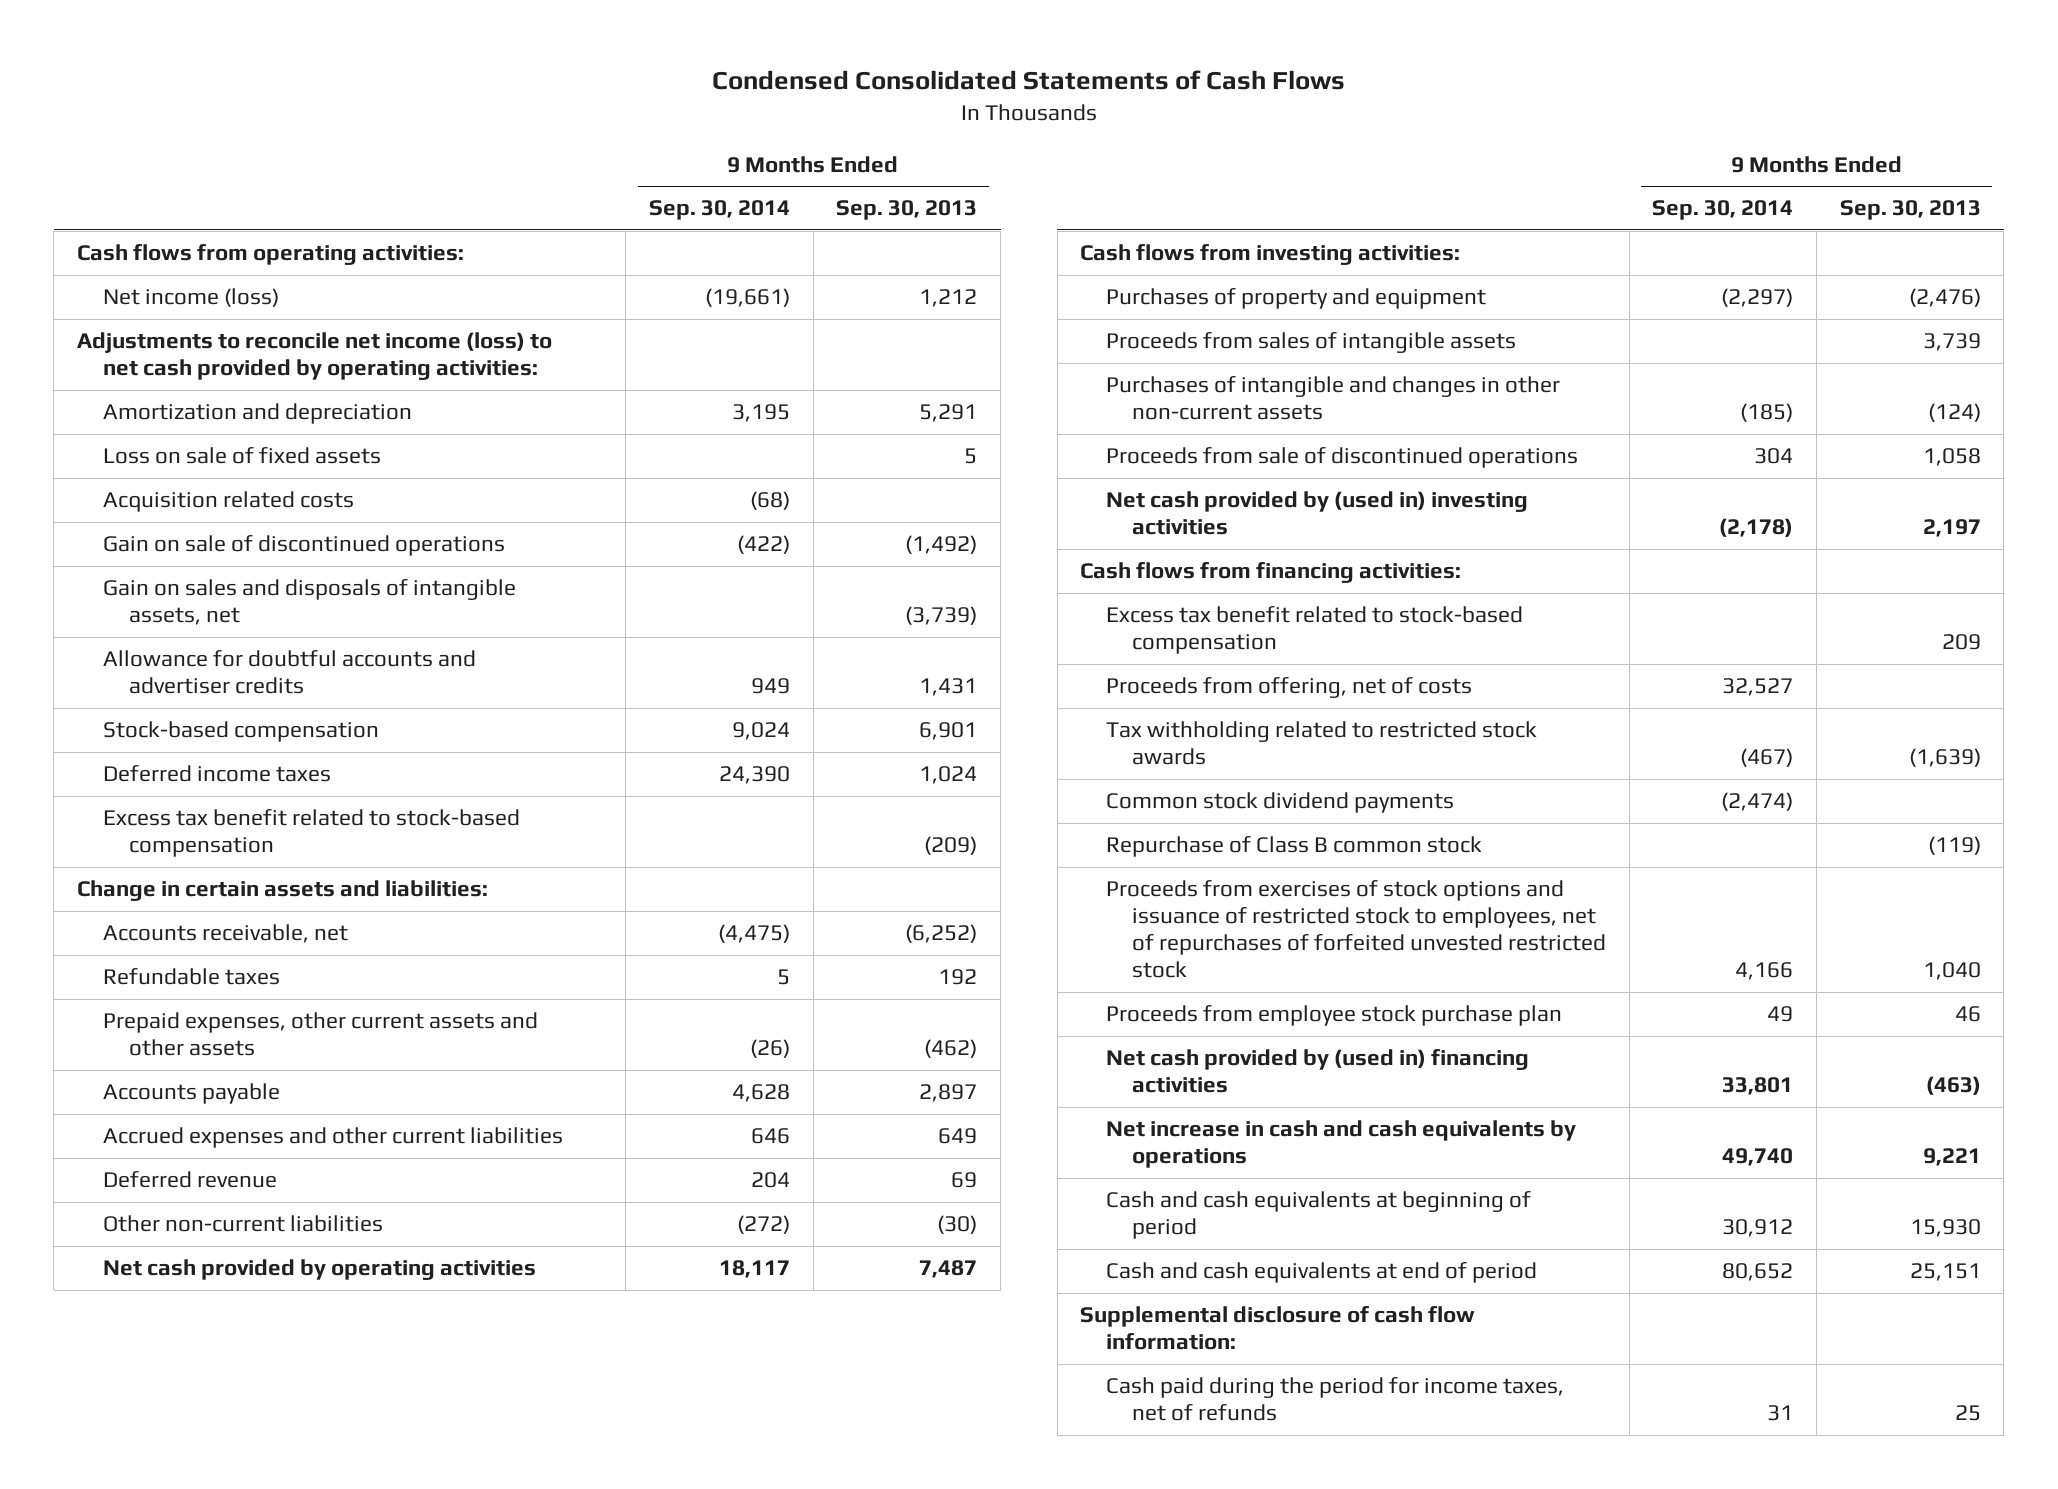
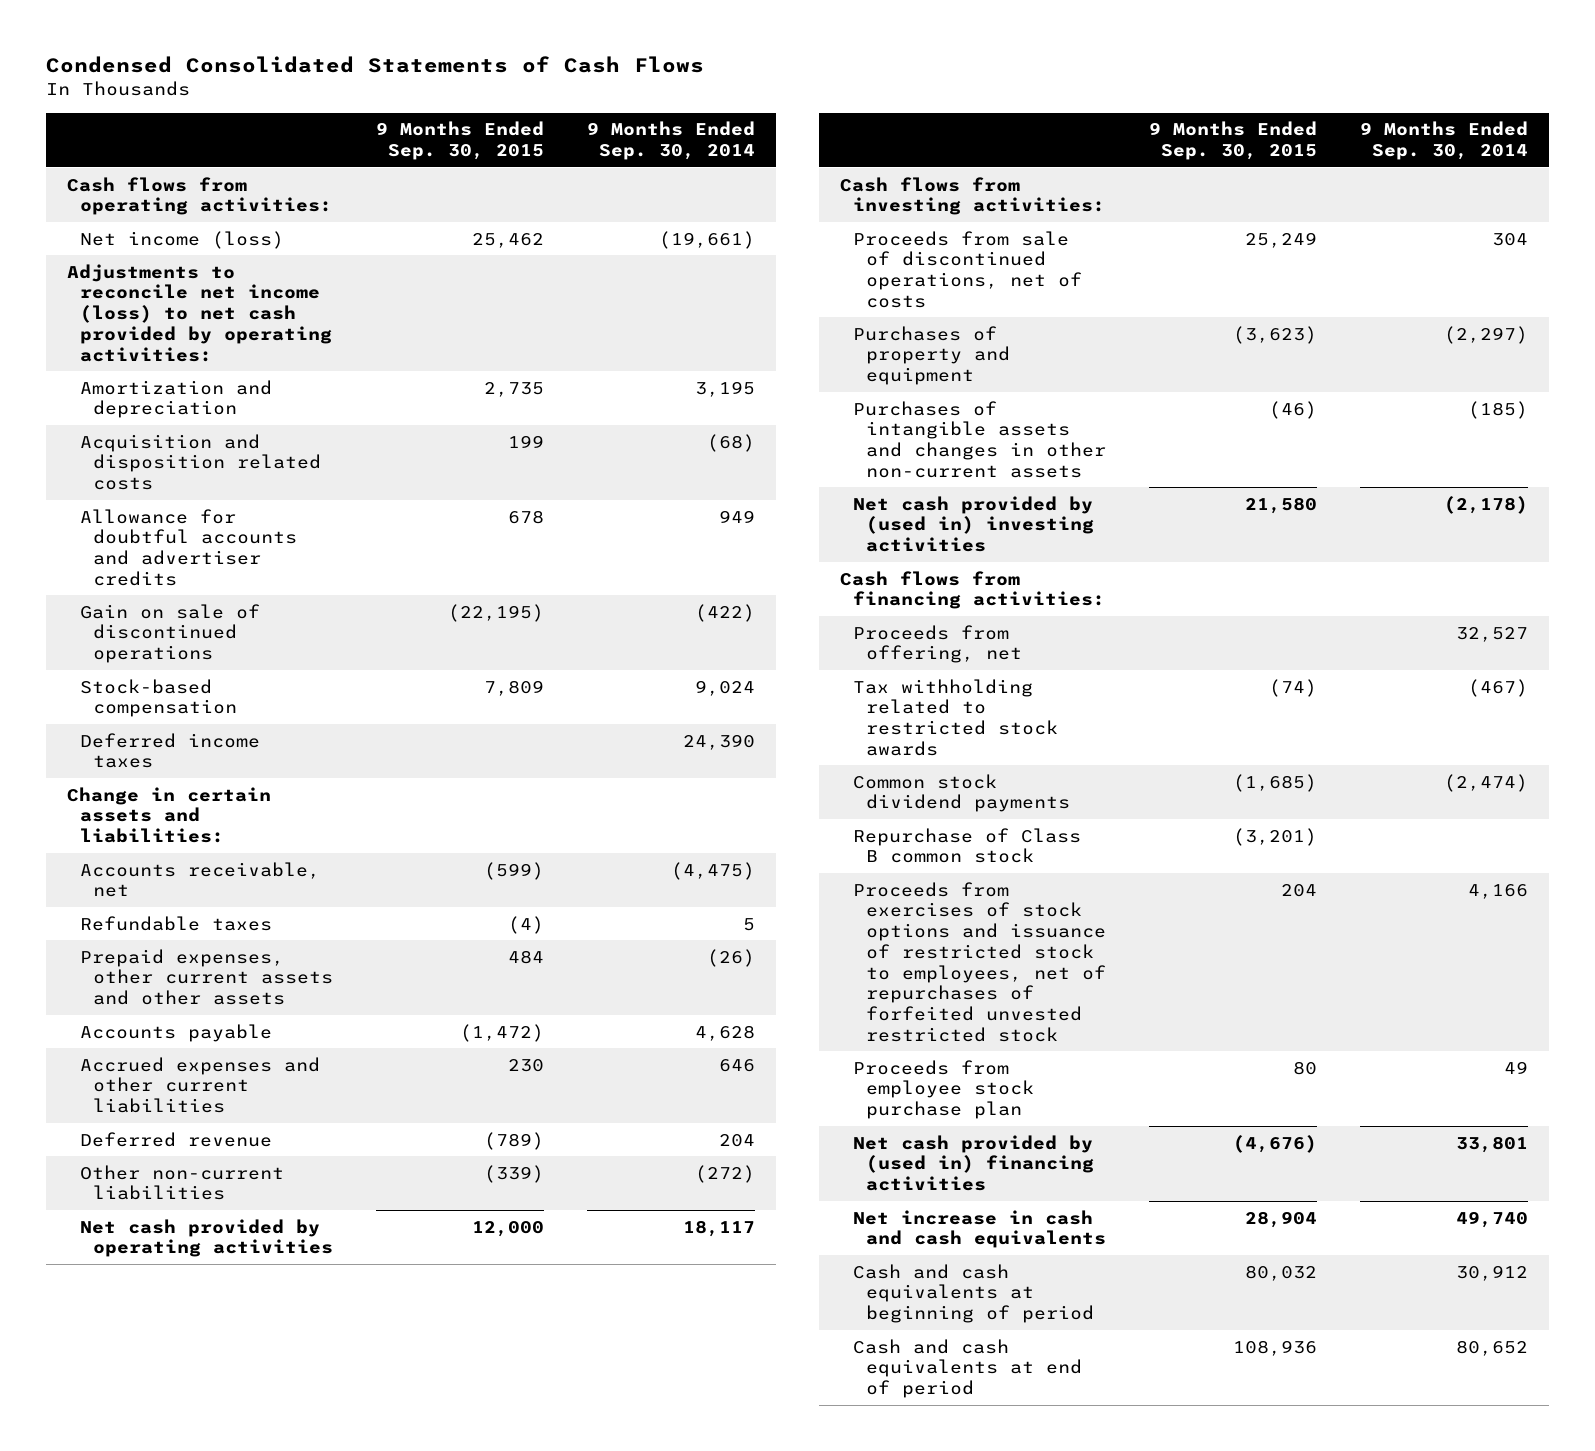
[836,200,978,221] Sep. 30, 2013 -> none
none -> [375,121,544,160] 9 Months Ended Sep. 30, 2015
[102,447,381,465] Loss on sale of fixed assets -> none
[102,579,516,626] Gain on sales and disposals of intangible assets, net -> none
[102,491,354,513] Acquisition related costs -> [80,433,321,491] Acquisition and disposition related costs
[102,535,505,557] Gain on sale of discontinued operations -> [80,603,261,664] Gain on sale of discontinued operations
[102,809,520,858] Excess tax benefit related to stock-based compensation -> none
none -> [853,230,1082,308] Proceeds from sale of discontinued operations, net of costs
[1106,332,1517,354] Proceeds from sales of intangible assets -> none
[1106,447,1579,469] Proceeds from sale of discontinued operations -> none
[1106,376,1561,421] Purchases of intangible and changes in other non-current assets -> [853,400,1106,478] Purchases of intangible assets and changes in other non-current assets
[1106,606,1524,655] Excess tax benefit related to stock-based compensation -> none
[1106,677,1473,699] Proceeds from offering, net of costs -> [853,624,1022,664] Proceeds from offering, net
[1106,1120,1577,1169] Net increase in cash and cash equivalents by operations -> [853,1209,1106,1249] Net increase in cash and cash equivalents
[1080,1306,1476,1351] Supplemental disclosure of cash flow information: -> none
[1106,1377,1565,1422] Cash paid during the period for income taxes, net of refunds -> none

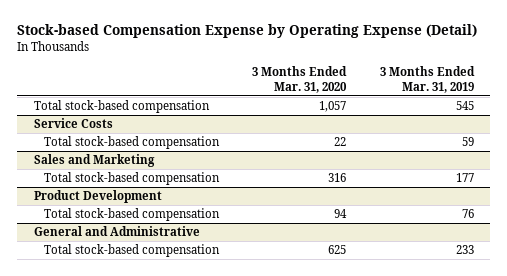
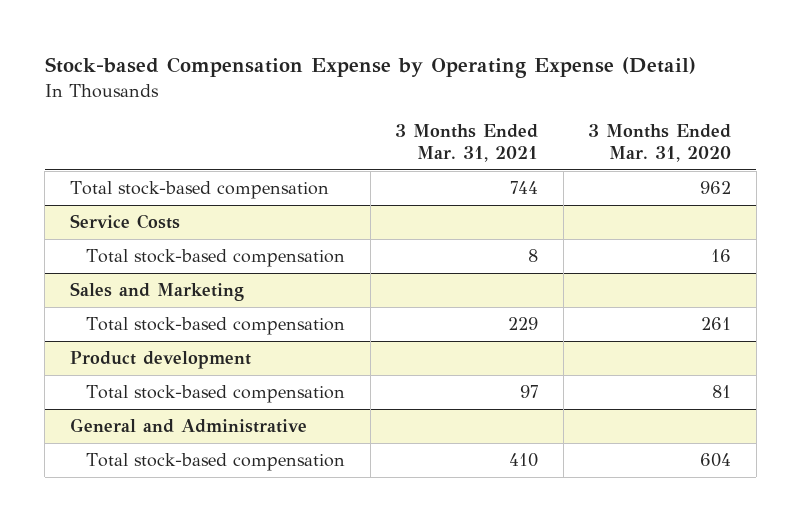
[379,66,475,93] 3 Months Ended Mar. 31, 2019 -> none
none -> [395,124,539,163] 3 Months Ended Mar. 31, 2021
[319,101,347,113] 1,057 -> [700,181,732,195] 962
[334,137,347,147] 22 -> [711,249,732,263] 16
[328,173,347,183] 316 -> [701,317,732,331] 261
[33,190,162,204] Product Development -> [69,351,251,370] Product development
[334,209,348,219] 94 -> [712,385,732,399] 81
[328,245,347,255] 625 -> [700,453,732,468] 604

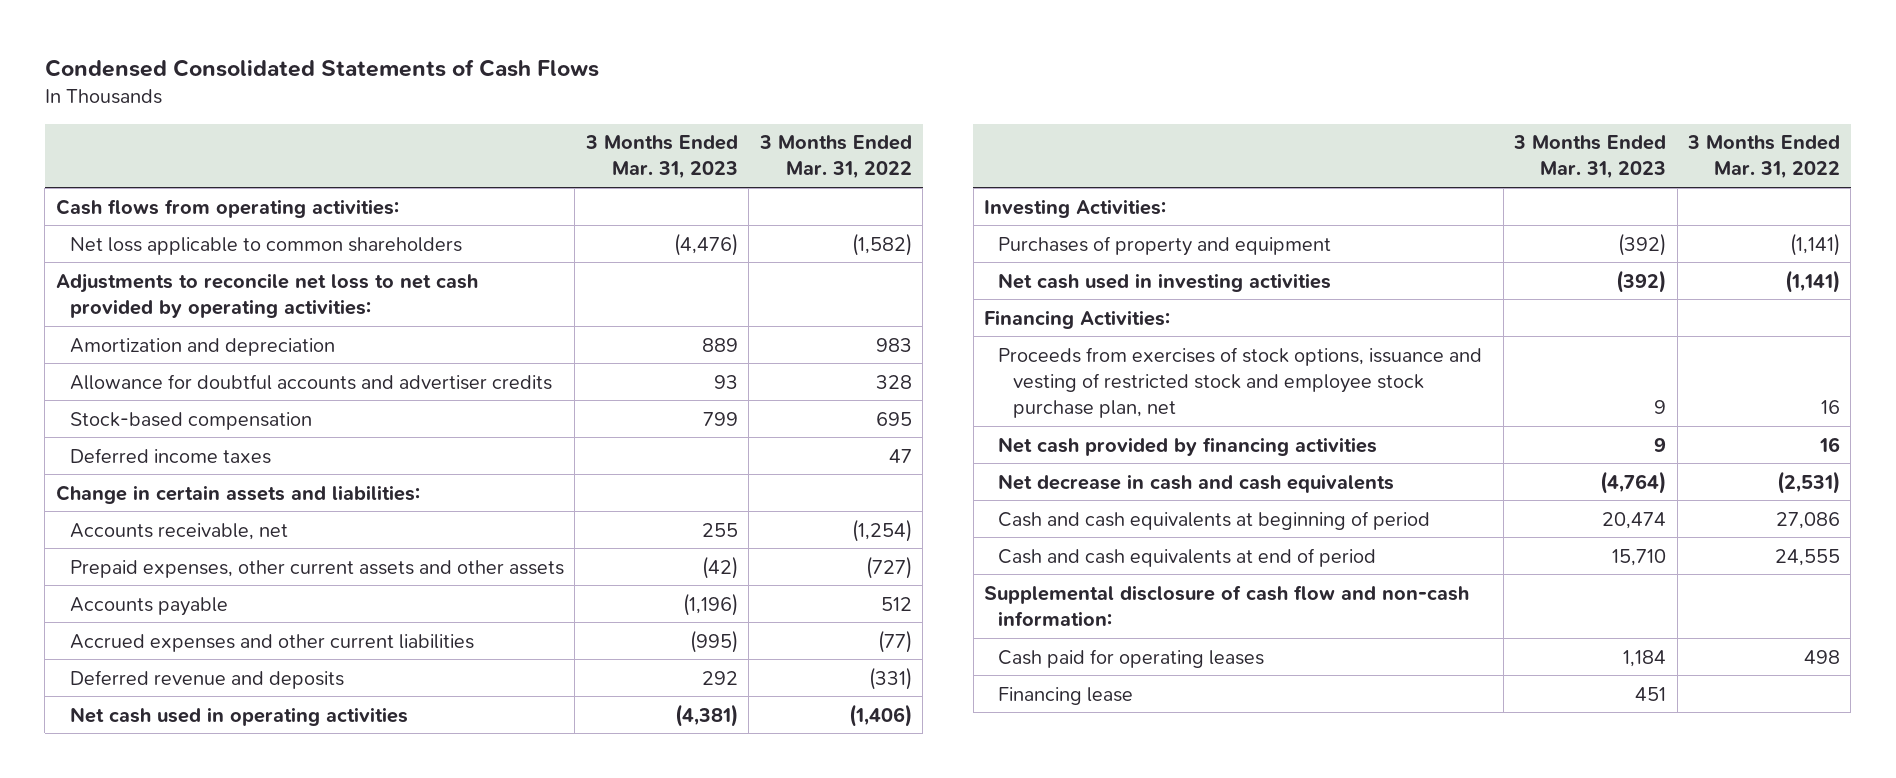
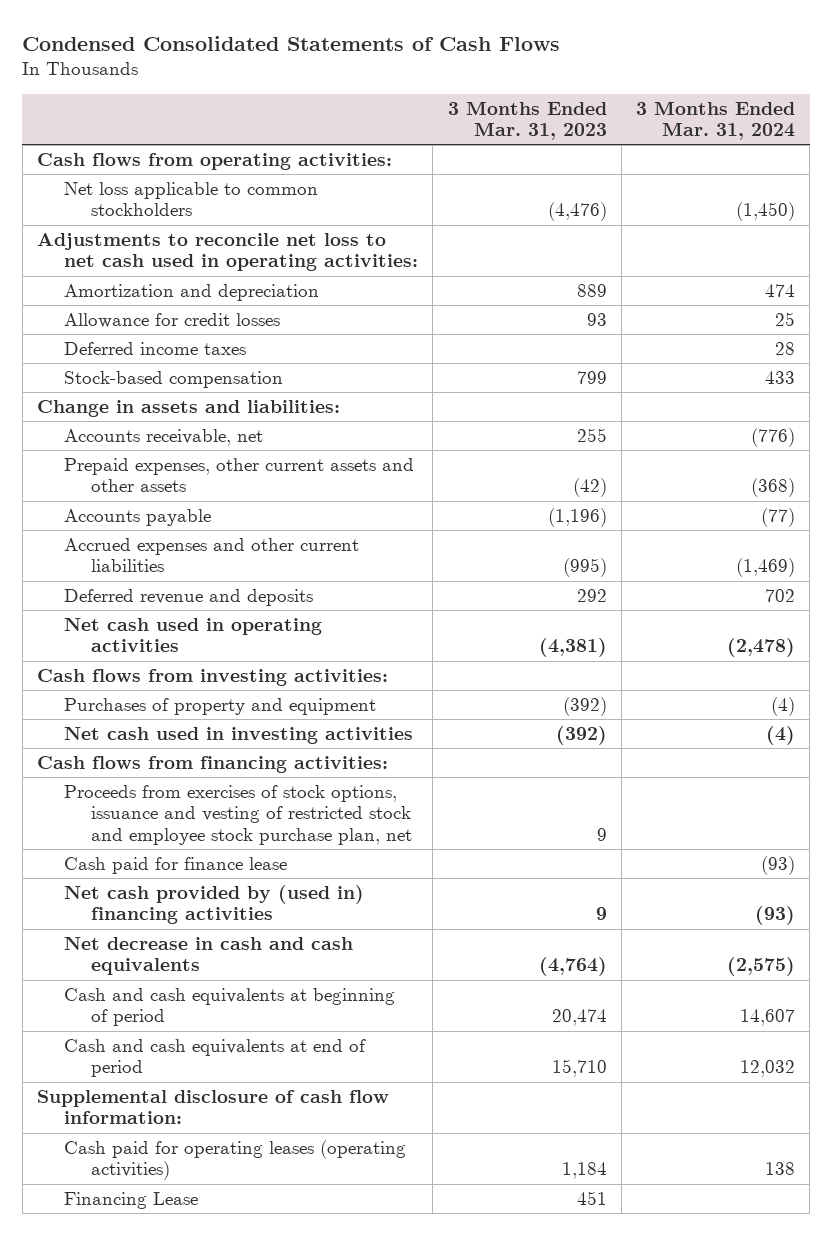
[758,135,912,180] 3 Months Ended Mar. 31, 2022 -> none
none -> [636,100,796,140] 3 Months Ended Mar. 31, 2024
[70,236,463,255] Net loss applicable to common shareholders -> [64,182,319,217] Net loss applicable to common stockholders
[55,272,478,318] Adjustments to reconcile net loss to net cash provided by operating activities: -> [36,233,419,272] Adjustments to reconcile net loss to net cash used in operating activities:
[70,373,553,390] Allowance for doubtful accounts and advertiser credits -> none
none -> [64,313,281,329] Allowance for credit losses
[70,411,313,430] Stock-based compensation -> [64,371,284,389] Stock-based compensation
[55,484,420,504] Change in certain assets and liabilities: -> [36,400,340,418] Change in assets and liabilities:
[984,198,1167,218] Investing Activities: -> [36,669,388,687] Cash flows from investing activities:
[984,309,1171,329] Financing Activities: -> [36,756,388,774] Cash flows from financing activities:
none -> [64,857,288,875] Cash paid for finance lease
[998,436,1378,456] Net cash provided by financing activities -> [64,885,365,925] Net cash provided by (used in) financing activities
[984,584,1470,626] Supplemental disclosure of cash flow and non-cash information: -> [36,1090,389,1125] Supplemental disclosure of cash flow information:
[998,648,1265,668] Cash paid for operating leases -> [64,1140,407,1181] Cash paid for operating leases (operating activities)
[998,686,1134,705] Financing lease -> [64,1192,199,1210] Financing Lease

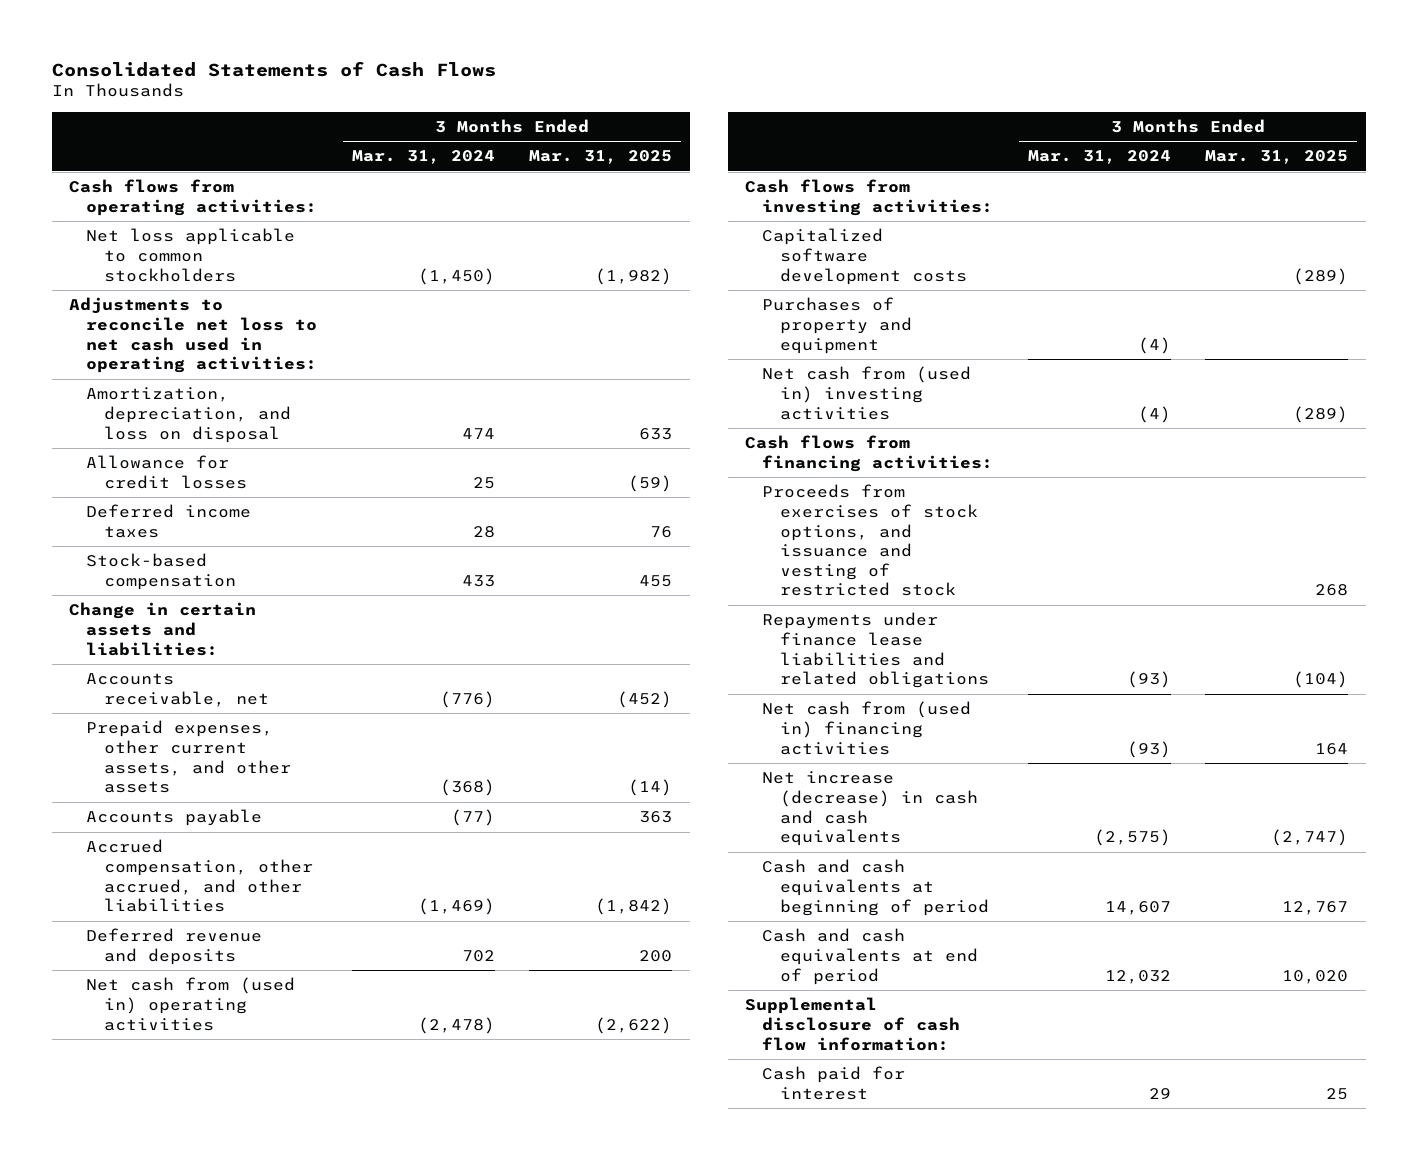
[22,35,561,51] Condensed Consolidated Statements of Cash Flows -> [52,60,497,77] Consolidated Statements of Cash Flows
[447,100,607,140] 3 Months Ended Mar. 31, 2023 -> none
none -> [529,150,673,165] Mar. 31, 2025
[64,284,320,302] Amortization and depreciation -> [86,387,291,443] Amortization, depreciation, and loss on disposal
[36,400,340,418] Change in assets and liabilities: -> [69,602,257,656] Change in certain assets and liabilities:
[64,458,415,493] Prepaid expenses, other current assets and other assets -> [86,720,291,794] Prepaid expenses, other current assets, and other assets
[64,538,360,573] Accrued expenses and other current liabilities -> [86,839,313,913] Accrued compensation, other accrued, and other liabilities
[64,618,323,653] Net cash used in operating activities -> [86,977,296,1031] Net cash from (used in) operating activities
none -> [762,228,967,285] Capitalized software development costs
[64,727,414,745] Net cash used in investing activities -> [762,366,972,420] Net cash from (used in) investing activities
[64,857,288,875] Cash paid for finance lease -> none
[64,785,413,845] Proceeds from exercises of stock options, issuance and vesting of restricted stock and employee stock purchase plan, net -> [762,484,978,597] Proceeds from exercises of stock options, and issuance and vesting of restricted stock
none -> [762,612,989,689] Repayments under finance lease liabilities and related obligations
[64,885,365,925] Net cash provided by (used in) financing activities -> [762,701,972,755] Net cash from (used in) financing activities
[64,937,354,976] Net decrease in cash and cash equivalents -> [762,771,978,847] Net increase (decrease) in cash and cash equivalents
[64,1140,407,1181] Cash paid for operating leases (operating activities) -> none
[64,1192,199,1210] Financing Lease -> none
none -> [762,1066,906,1100] Cash paid for interest

